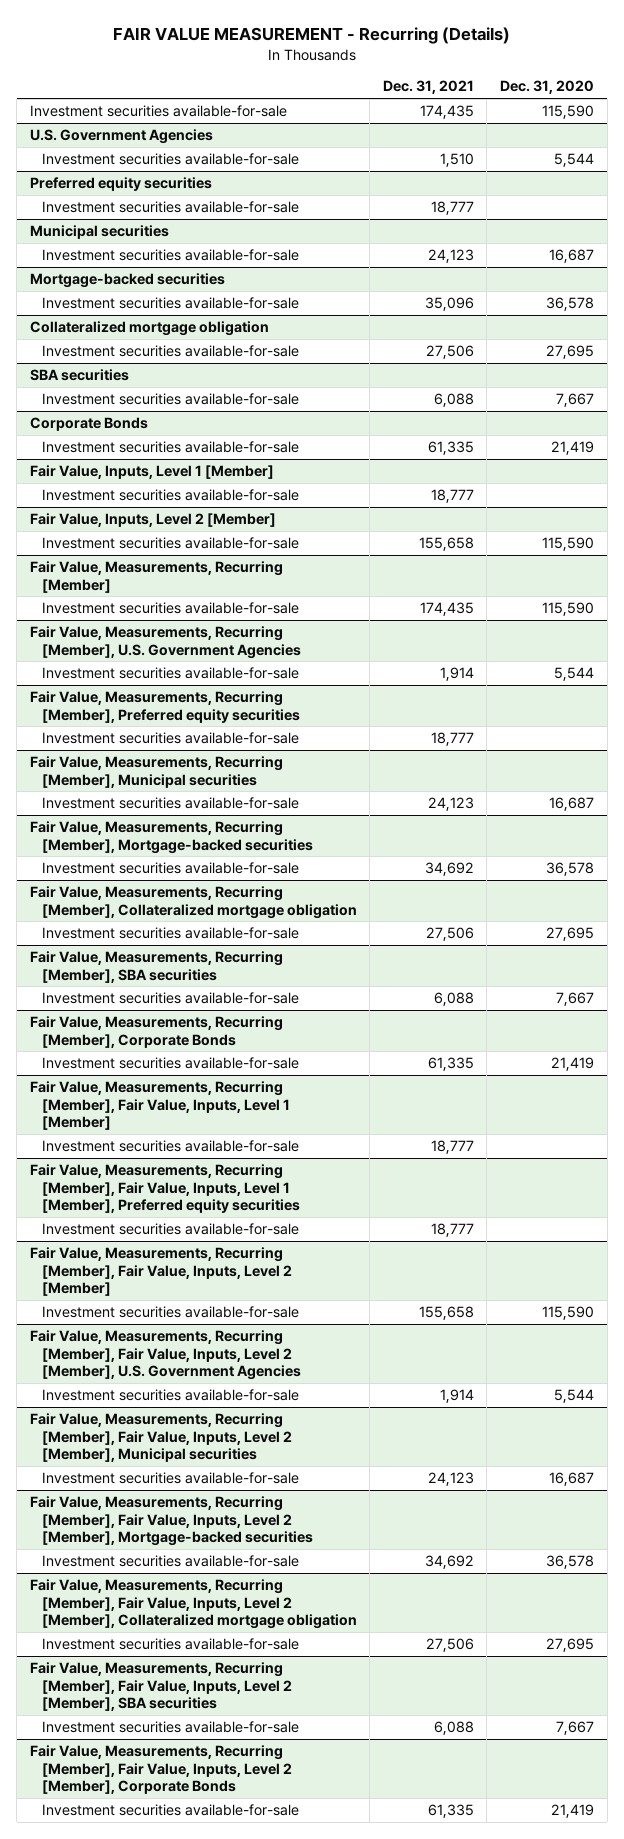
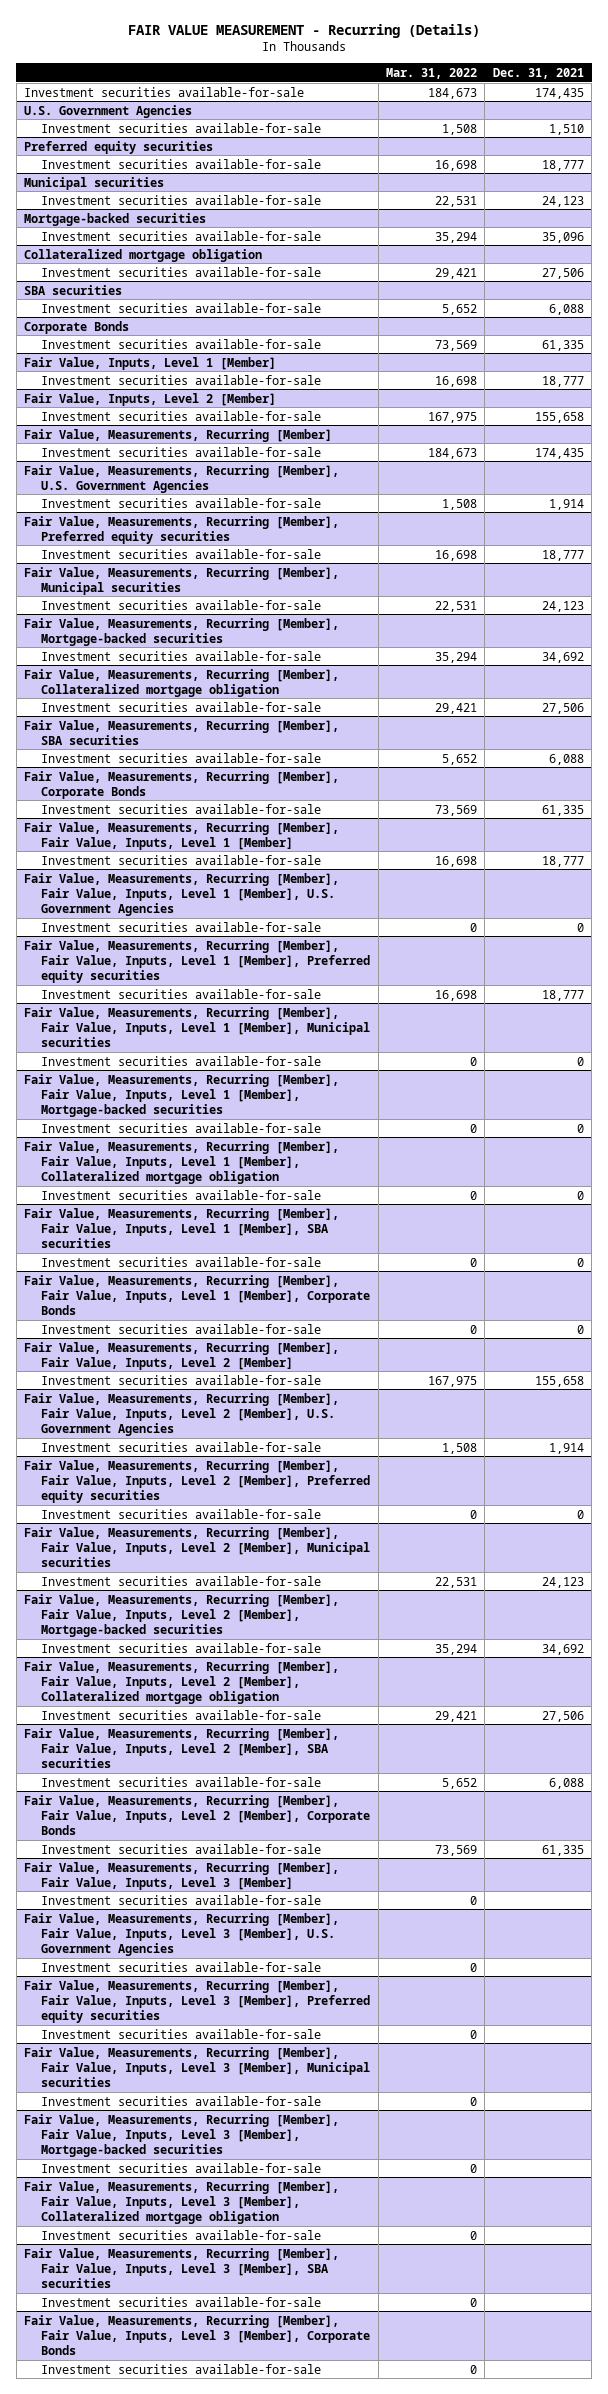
[500,80,595,95] Dec. 31, 2020 -> none
none -> [385,67,477,79] Mar. 31, 2022
none -> [23,872,339,916] Fair Value, Measurements, Recurring [Member], Fair Value, Inputs, Level 1 [Member], U.S. Government Agencies
none -> [41,921,322,932] Investment securities available-for-sale
none -> [23,1006,371,1047] Fair Value, Measurements, Recurring [Member], Fair Value, Inputs, Level 1 [Member], Municipal securities
none -> [41,1055,322,1066] Investment securities available-for-sale
none -> [23,1073,339,1117] Fair Value, Measurements, Recurring [Member], Fair Value, Inputs, Level 1 [Member], Mortgage-backed securities
none -> [41,1122,322,1133] Investment securities available-for-sale
none -> [23,1140,339,1184] Fair Value, Measurements, Recurring [Member], Fair Value, Inputs, Level 1 [Member], Collateralized mortgage obligation
none -> [41,1189,322,1200] Investment securities available-for-sale
none -> [23,1207,339,1248] Fair Value, Measurements, Recurring [Member], Fair Value, Inputs, Level 1 [Member], SBA securities
none -> [41,1256,322,1267] Investment securities available-for-sale
none -> [23,1274,371,1315] Fair Value, Measurements, Recurring [Member], Fair Value, Inputs, Level 1 [Member], Corporate Bonds
none -> [41,1323,322,1334] Investment securities available-for-sale
none -> [23,1459,371,1503] Fair Value, Measurements, Recurring [Member], Fair Value, Inputs, Level 2 [Member], Preferred equity securities
none -> [41,1508,322,1519] Investment securities available-for-sale
none -> [23,1861,339,1890] Fair Value, Measurements, Recurring [Member], Fair Value, Inputs, Level 3 [Member]
none -> [41,1894,322,1905] Investment securities available-for-sale
none -> [23,1912,339,1956] Fair Value, Measurements, Recurring [Member], Fair Value, Inputs, Level 3 [Member], U.S. Government Agencies
none -> [41,1961,322,1972] Investment securities available-for-sale
none -> [23,1979,371,2023] Fair Value, Measurements, Recurring [Member], Fair Value, Inputs, Level 3 [Member], Preferred equity securities
none -> [41,2028,322,2039] Investment securities available-for-sale
none -> [23,2046,371,2087] Fair Value, Measurements, Recurring [Member], Fair Value, Inputs, Level 3 [Member], Municipal securities
none -> [41,2095,322,2106] Investment securities available-for-sale
none -> [23,2113,339,2157] Fair Value, Measurements, Recurring [Member], Fair Value, Inputs, Level 3 [Member], Mortgage-backed securities
none -> [41,2162,322,2173] Investment securities available-for-sale
none -> [23,2180,339,2224] Fair Value, Measurements, Recurring [Member], Fair Value, Inputs, Level 3 [Member], Collateralized mortgage obligation
none -> [41,2229,322,2240] Investment securities available-for-sale
none -> [23,2247,339,2288] Fair Value, Measurements, Recurring [Member], Fair Value, Inputs, Level 3 [Member], SBA securities
none -> [41,2296,322,2307] Investment securities available-for-sale
none -> [23,2314,371,2355] Fair Value, Measurements, Recurring [Member], Fair Value, Inputs, Level 3 [Member], Corporate Bonds
none -> [41,2363,322,2374] Investment securities available-for-sale

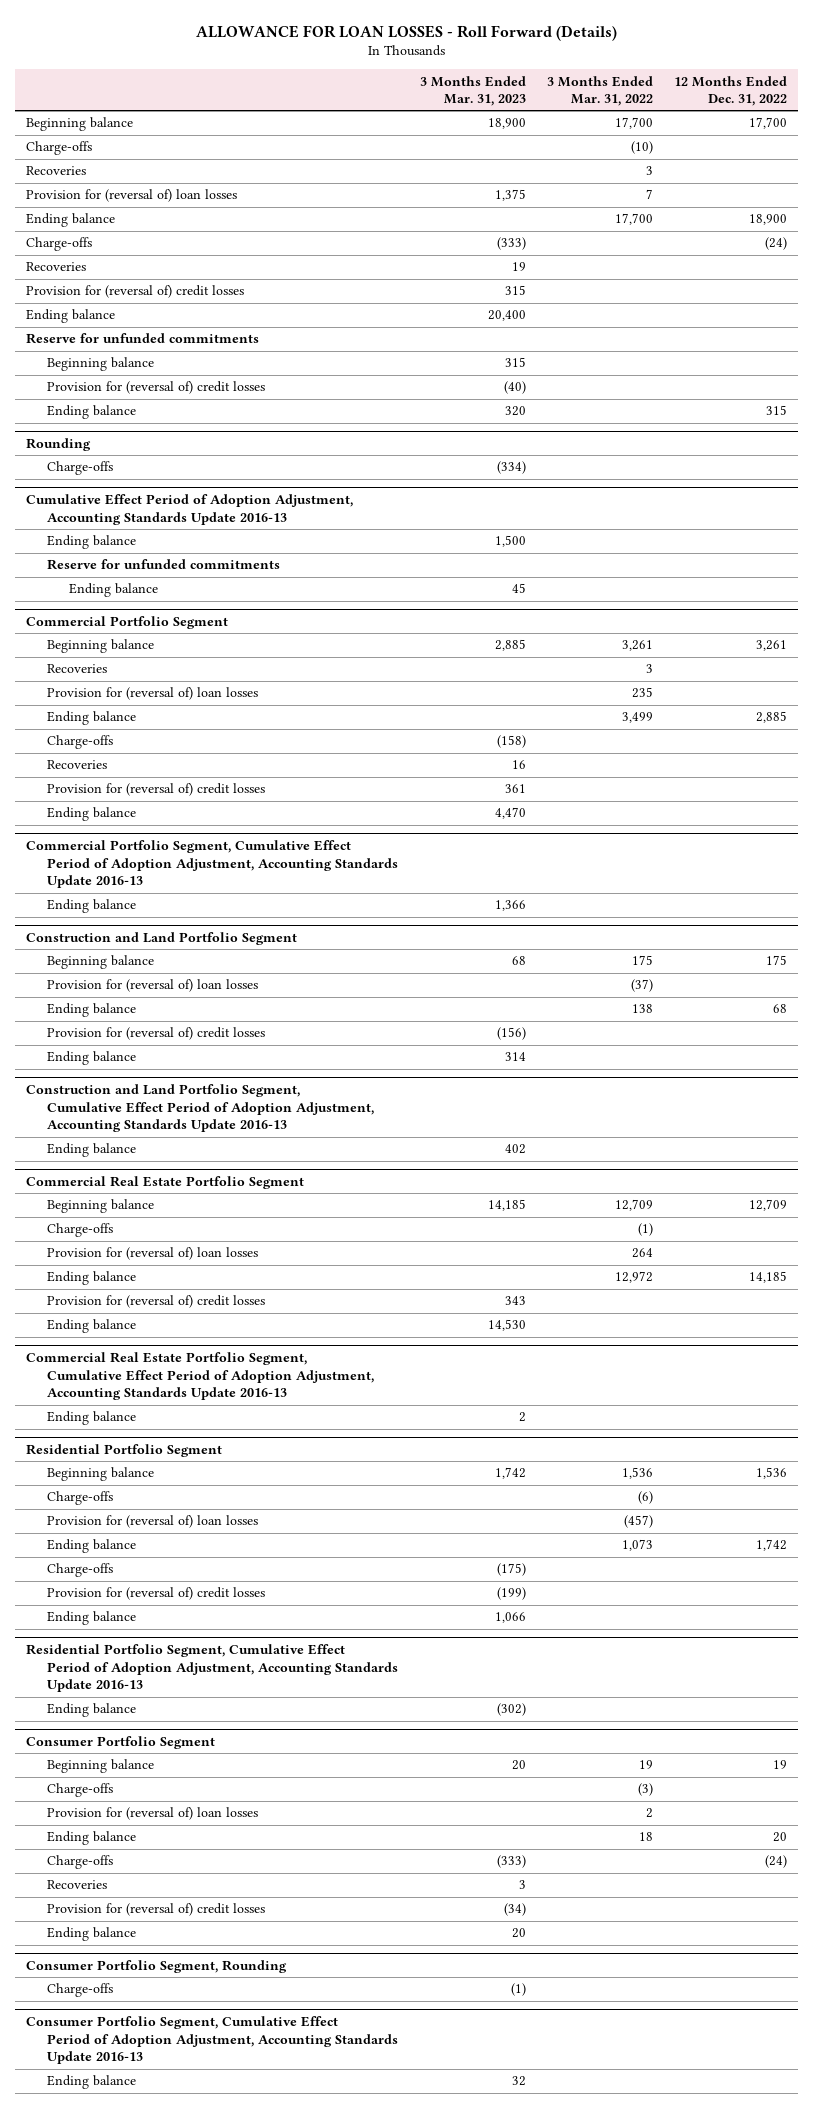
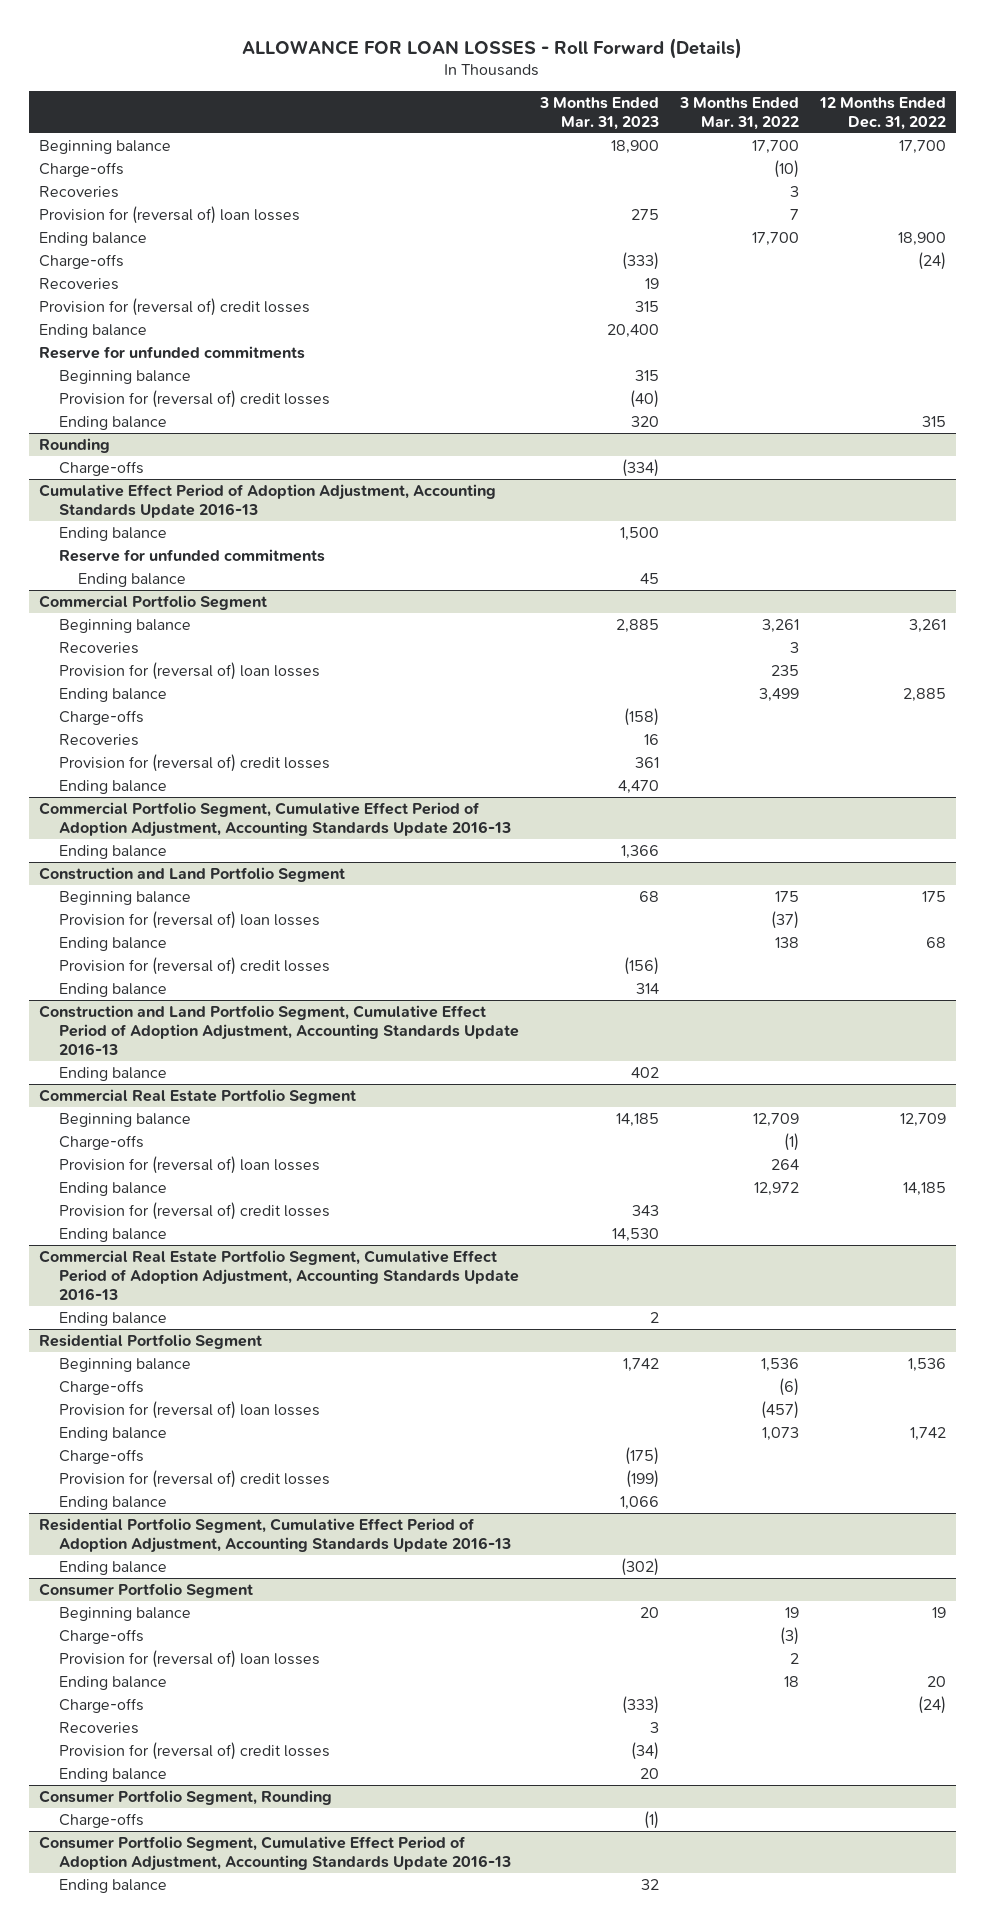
[494,189,526,202] 1,375 -> [630,208,659,220] 275

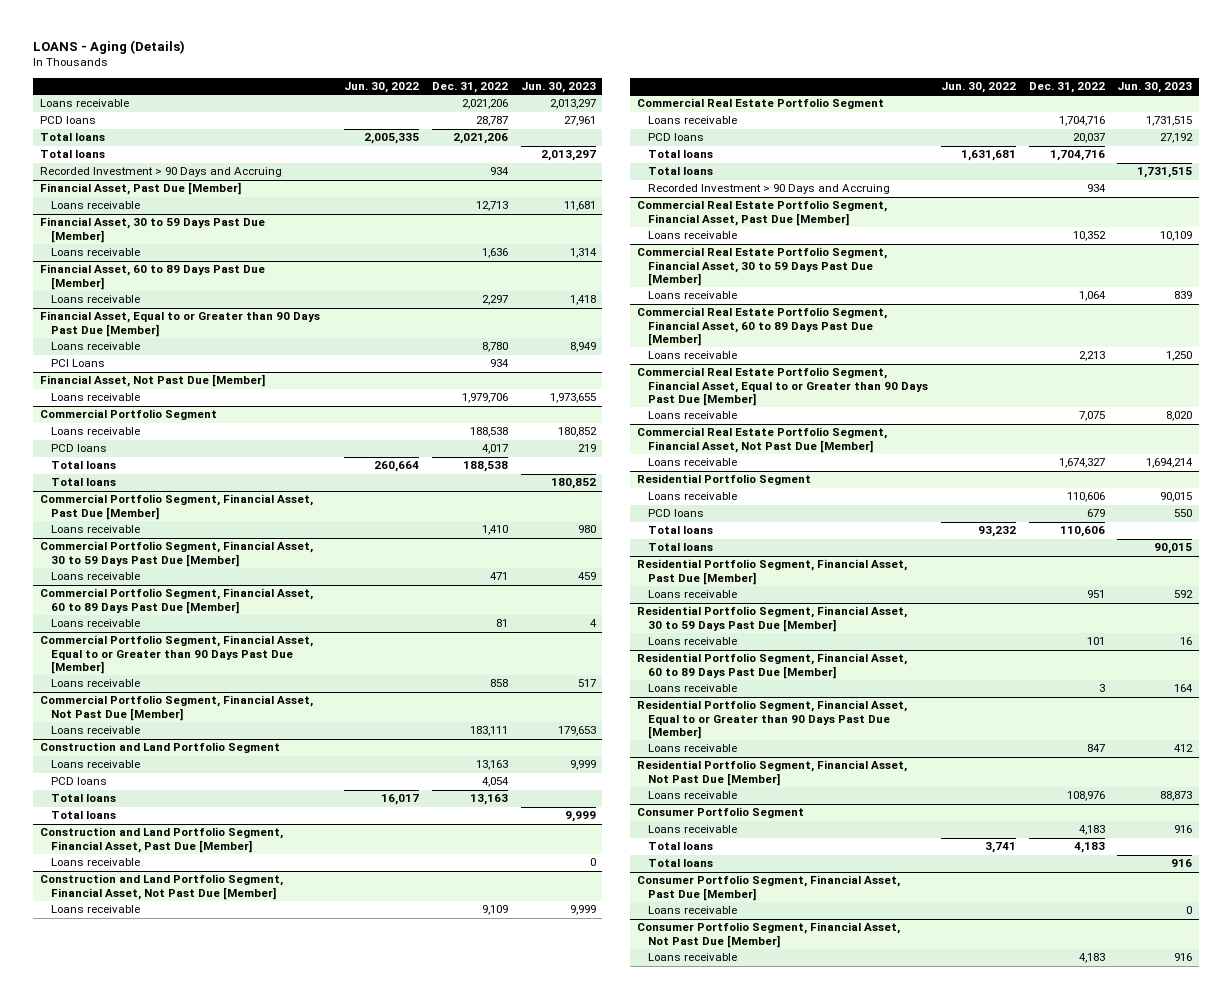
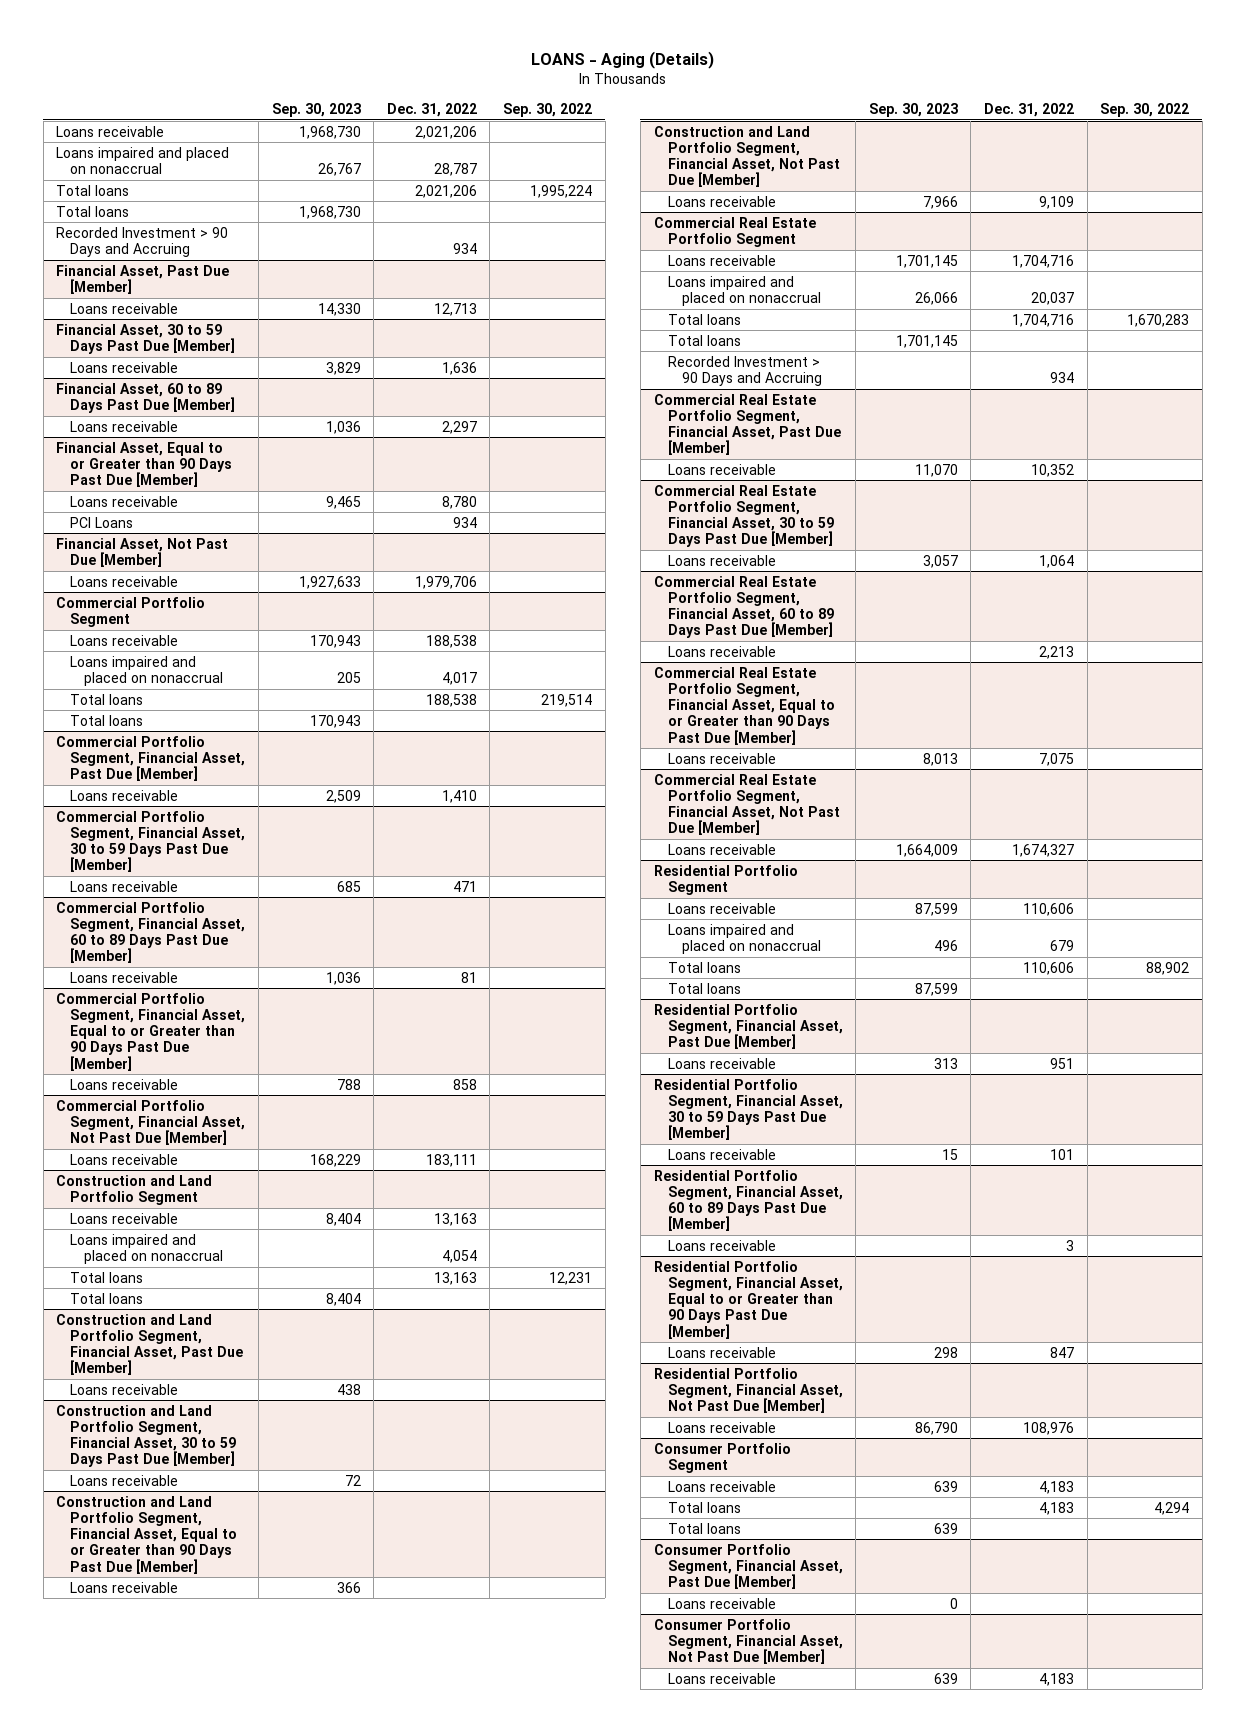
[343,81,419,93] Jun. 30, 2022 -> none
[520,81,596,93] Jun. 30, 2023 -> none
none -> [271,102,361,117] Sep. 30, 2023
none -> [503,102,593,117] Sep. 30, 2022
[39,116,96,125] PCD loans -> [56,146,230,174] Loans impaired and placed on nonaccrual
[50,444,107,453] PCD loans -> [70,655,224,686] Loans impaired and placed on nonaccrual
[50,777,107,786] PCD loans -> [70,1233,224,1264] Loans impaired and placed on nonaccrual
none -> [56,1404,237,1468] Construction and Land Portfolio Segment, Financial Asset, 30 to 59 Days Past Due [Member]
none -> [70,1474,179,1486] Loans receivable
none -> [56,1495,238,1574] Construction and Land Portfolio Segment, Financial Asset, Equal to or Greater than 90 Days Past Due [Member]
none -> [70,1581,179,1593] Loans receivable
[647,133,704,142] PCD loans -> [667,275,821,306] Loans impaired and placed on nonaccrual
[647,509,704,518] PCD loans -> [667,923,821,954] Loans impaired and placed on nonaccrual

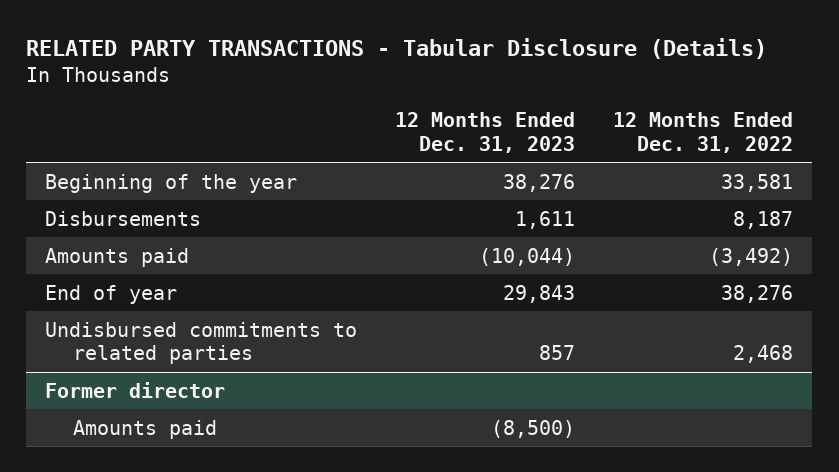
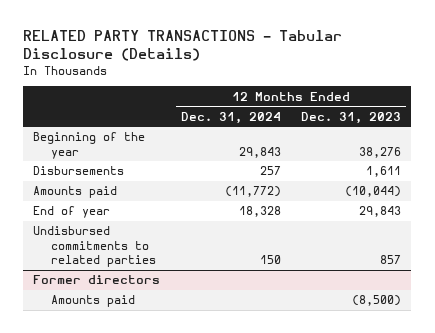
[613,112,794,153] 12 Months Ended Dec. 31, 2022 -> none
none -> [180,111,281,124] Dec. 31, 2024
[45,381,226,398] Former director -> [33,275,161,285] Former directors

